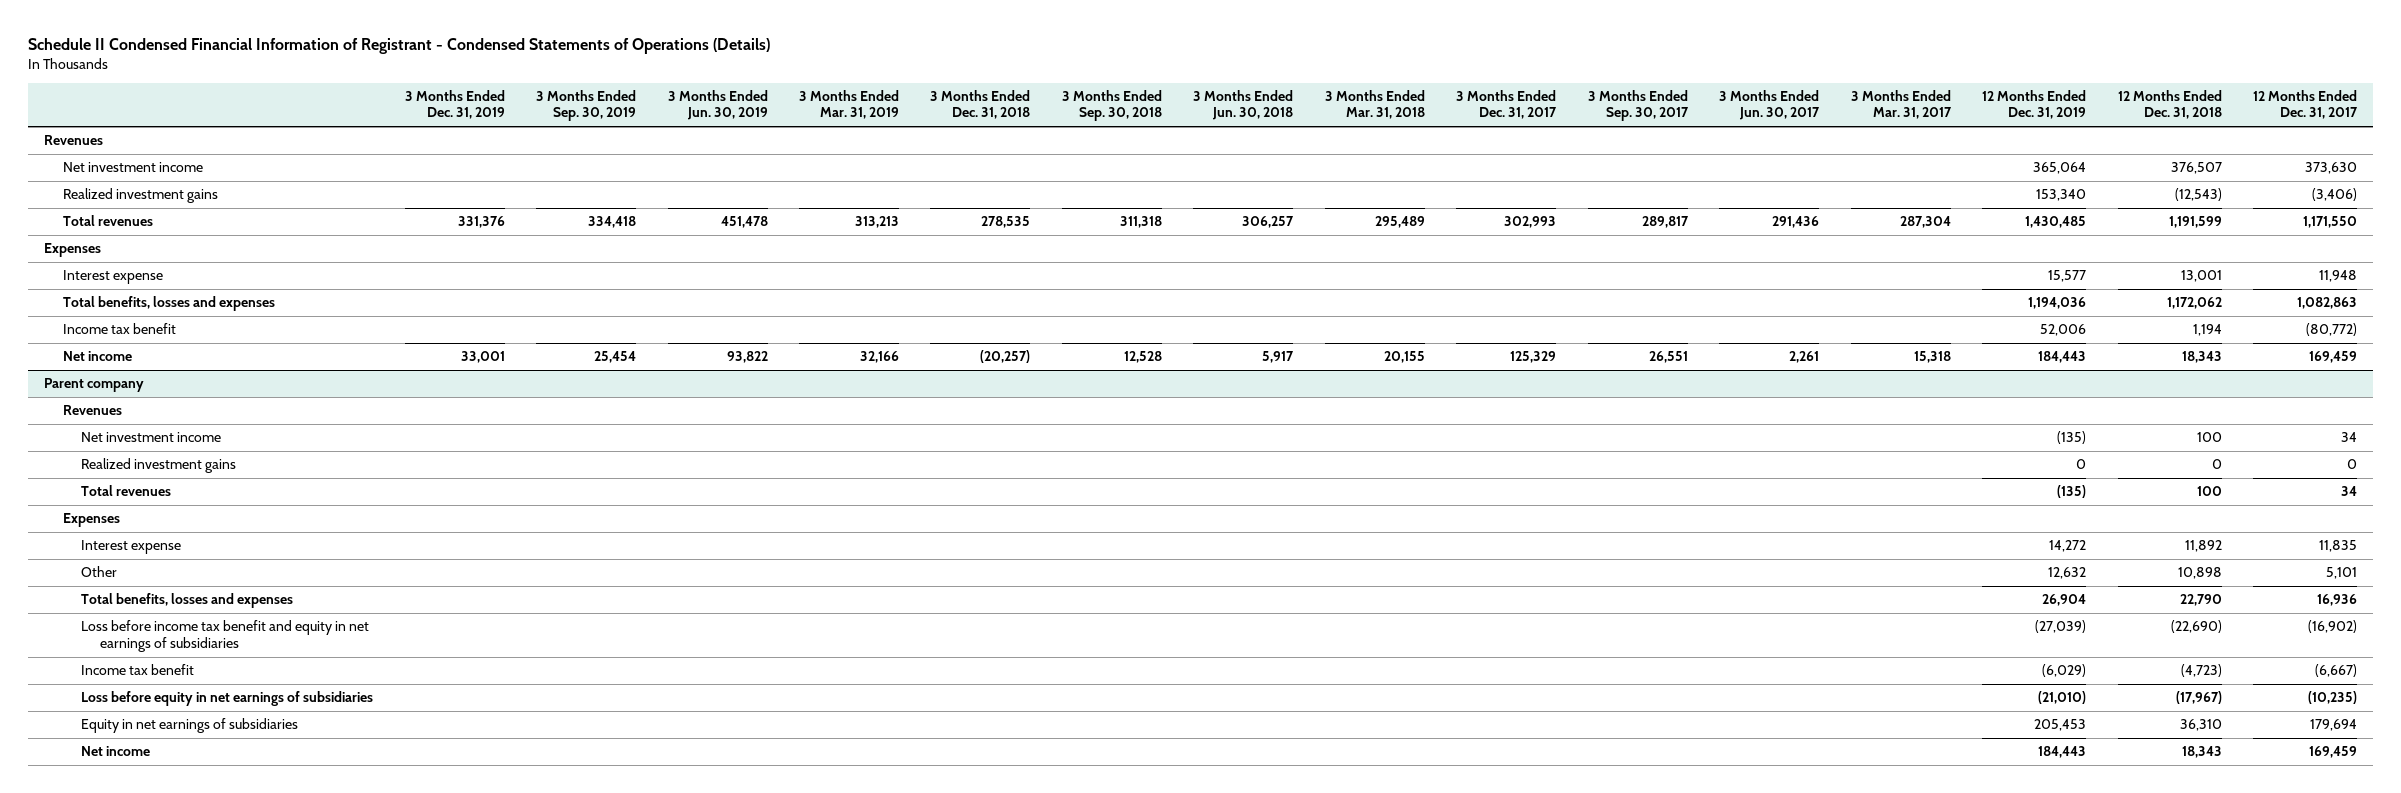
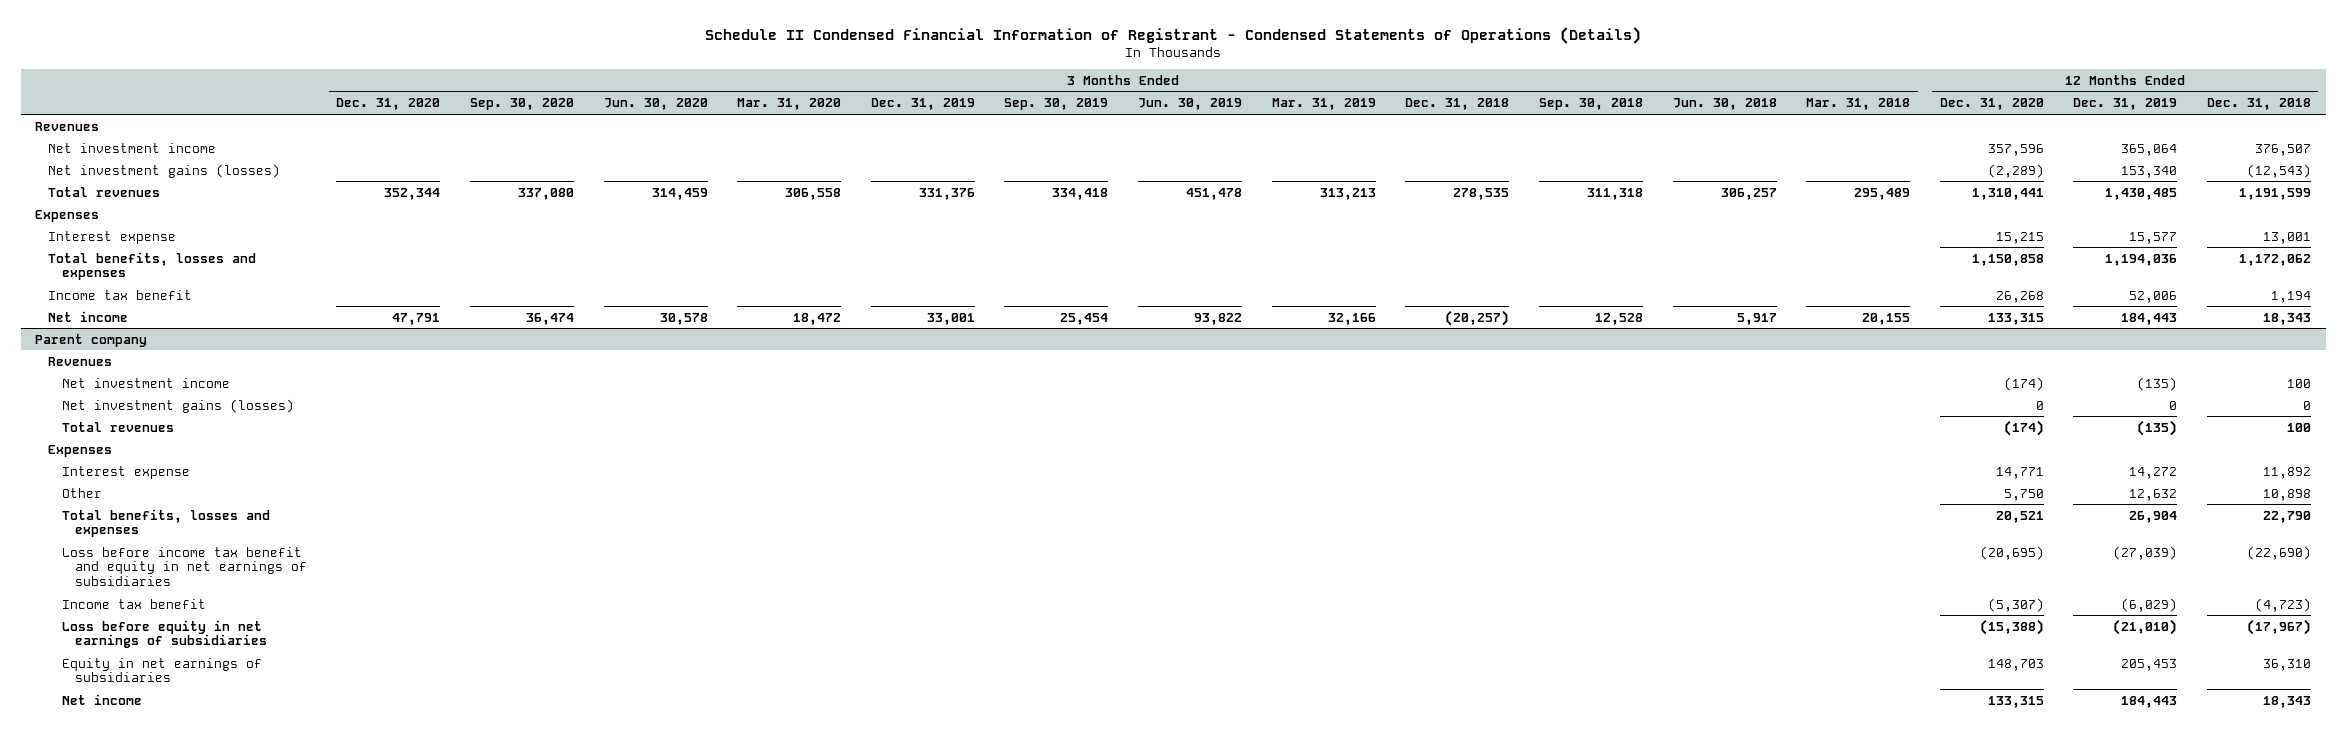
[1456,89,1558,120] 3 Months Ended Dec. 31, 2017 -> none
[1587,89,1689,122] 3 Months Ended Sep. 30, 2017 -> none
[1719,89,1821,121] 3 Months Ended Jun. 30, 2017 -> none
[1850,89,1952,120] 3 Months Ended Mar. 31, 2017 -> none
[2253,89,2359,120] 12 Months Ended Dec. 31, 2017 -> none
none -> [336,98,441,111] Dec. 31, 2020
none -> [469,98,574,111] Sep. 30, 2020
none -> [603,98,708,111] Jun. 30, 2020
none -> [737,98,842,111] Mar. 31, 2020
none -> [1939,98,2044,111] Dec. 31, 2020
[62,188,218,204] Realized investment gains -> [48,163,281,178] Net investment gains (losses)
[81,458,237,474] Realized investment gains -> [61,398,294,413] Net investment gains (losses)

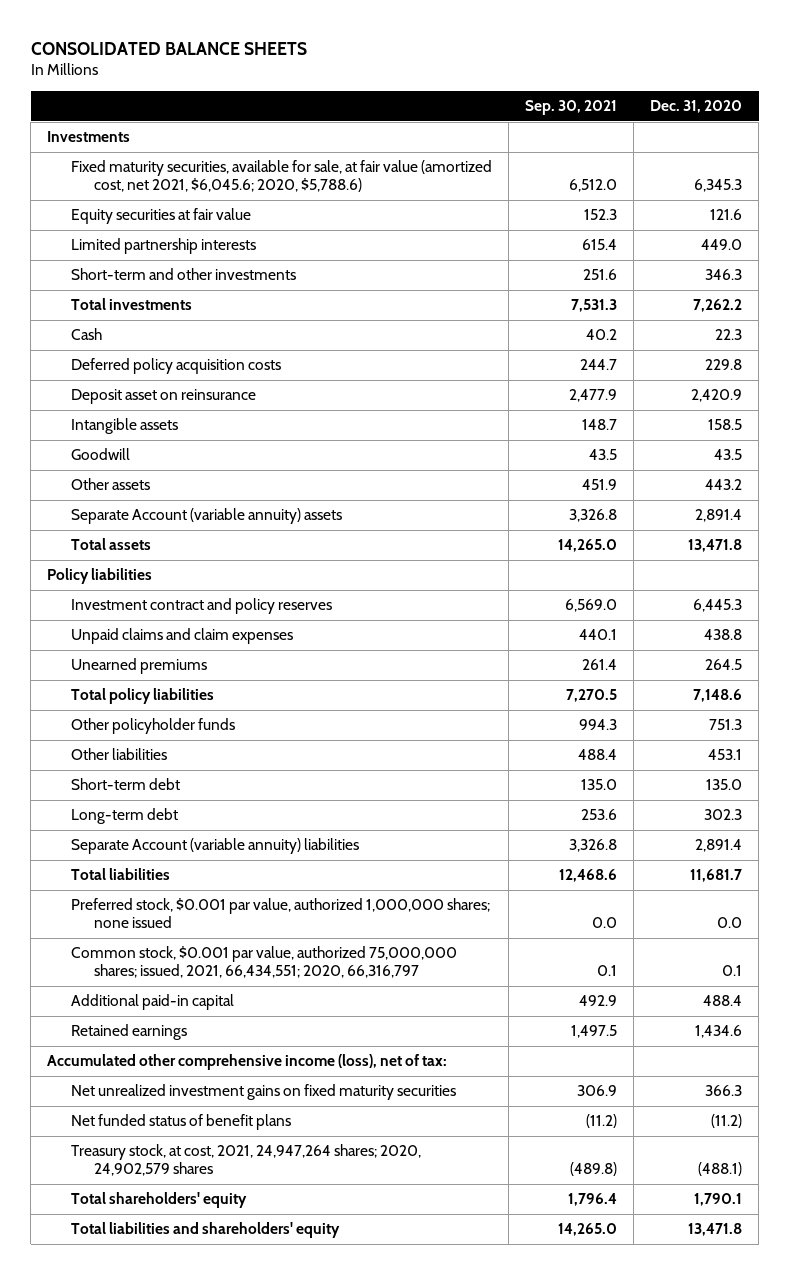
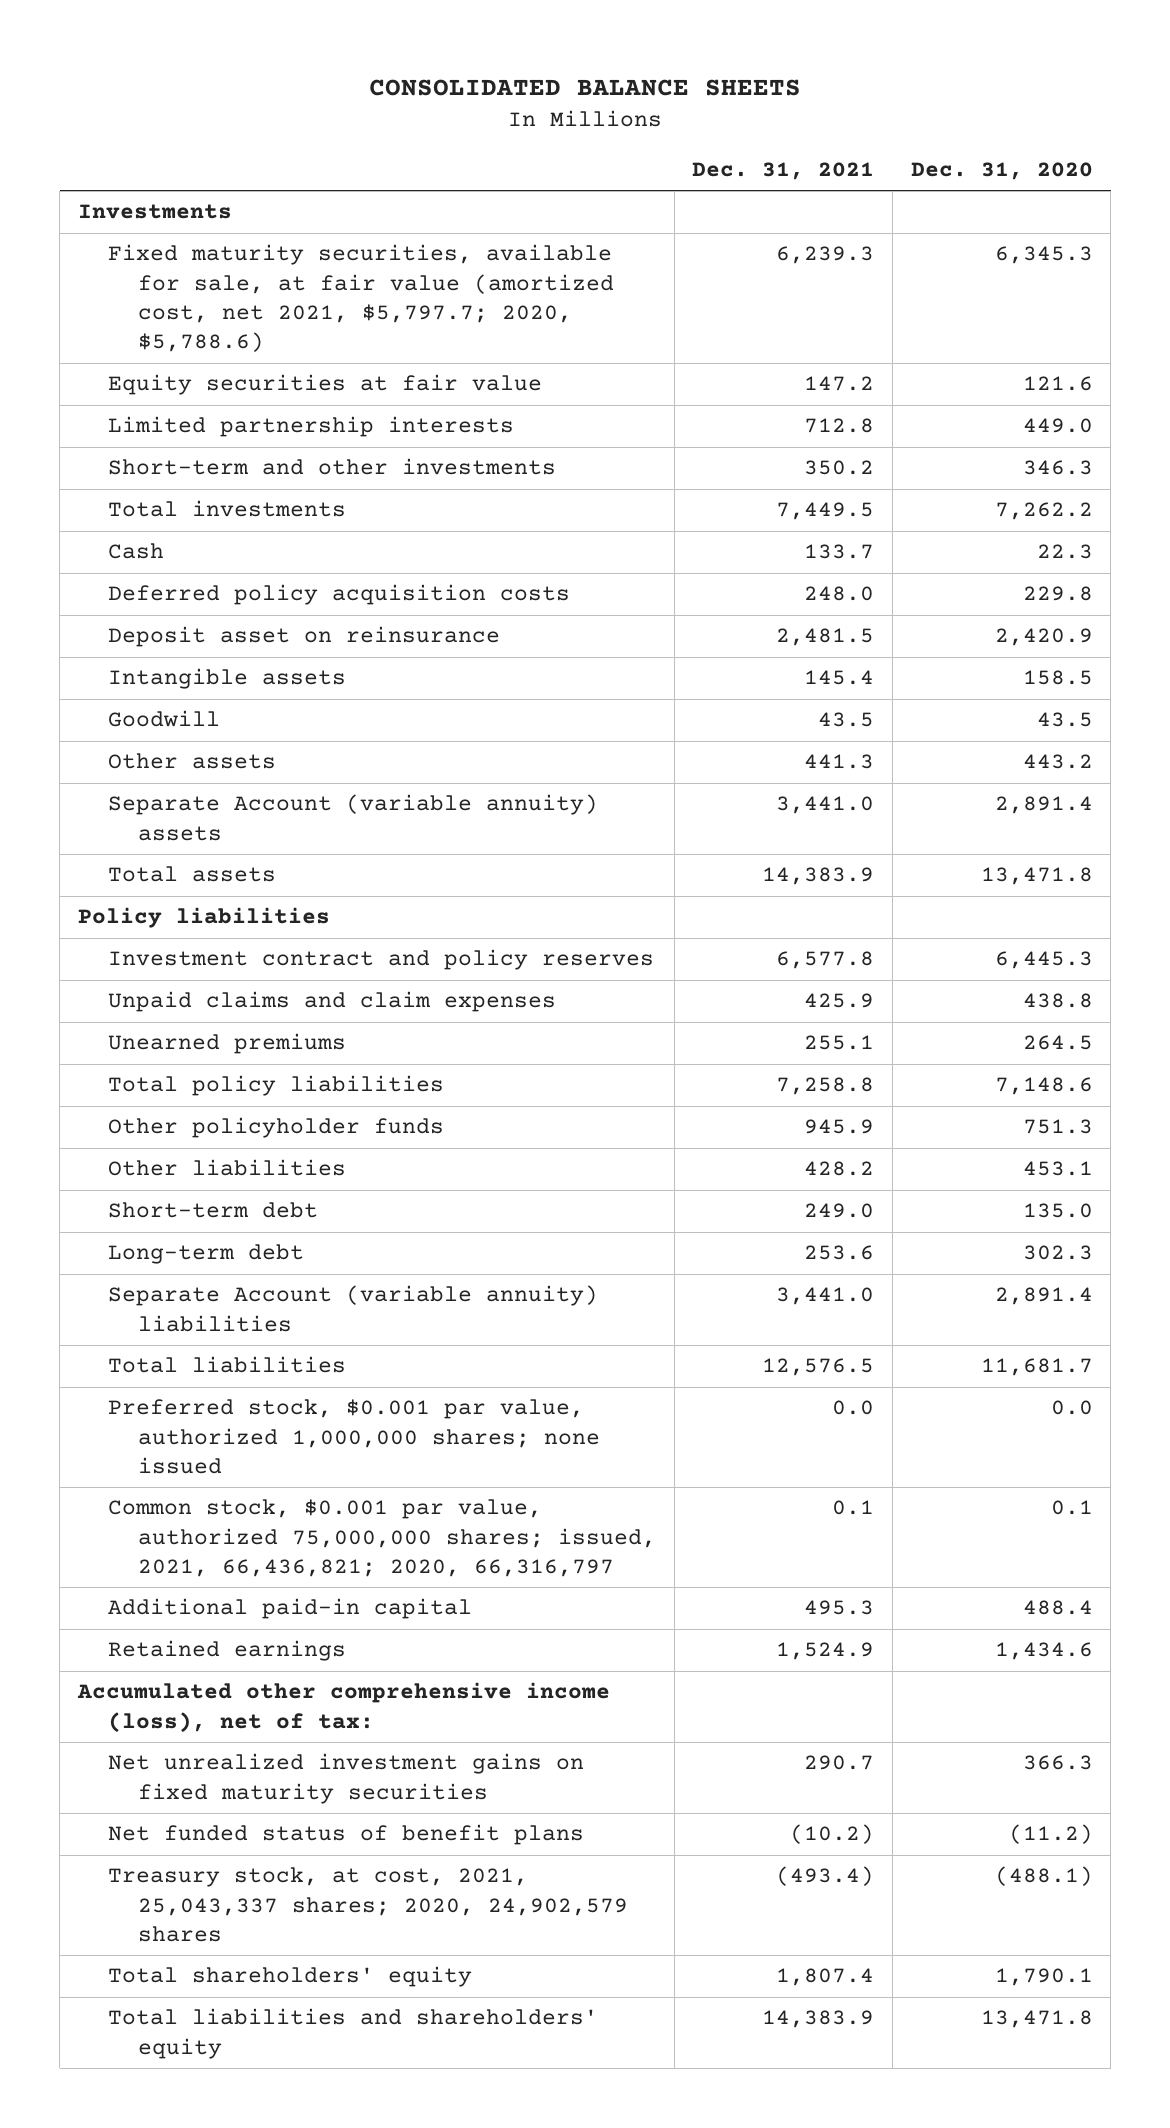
[524,100,617,116] Sep. 30, 2021 -> none
none -> [692,162,875,181] Dec. 31, 2021
[70,160,492,193] Fixed maturity securities, available for sale, at fair value (amortized cost, net 2021, $6,045.6; 2020, $5,788.6) -> [107,244,615,353] Fixed maturity securities, available for sale, at fair value (amortized cost, net 2021, $5,797.7; 2020, $5,788.6)
[70,946,457,979] Common stock, $0.001 par value, authorized 75,000,000 shares; issued, 2021, 66,434,551; 2020, 66,316,797 -> [107,1499,657,1578] Common stock, $0.001 par value, authorized 75,000,000 shares; issued, 2021, 66,436,821; 2020, 66,316,797
[70,1144,421,1177] Treasury stock, at cost, 2021, 24,947,264 shares; 2020, 24,902,579 shares -> [107,1867,629,1943] Treasury stock, at cost, 2021, 25,043,337 shares; 2020, 24,902,579 shares

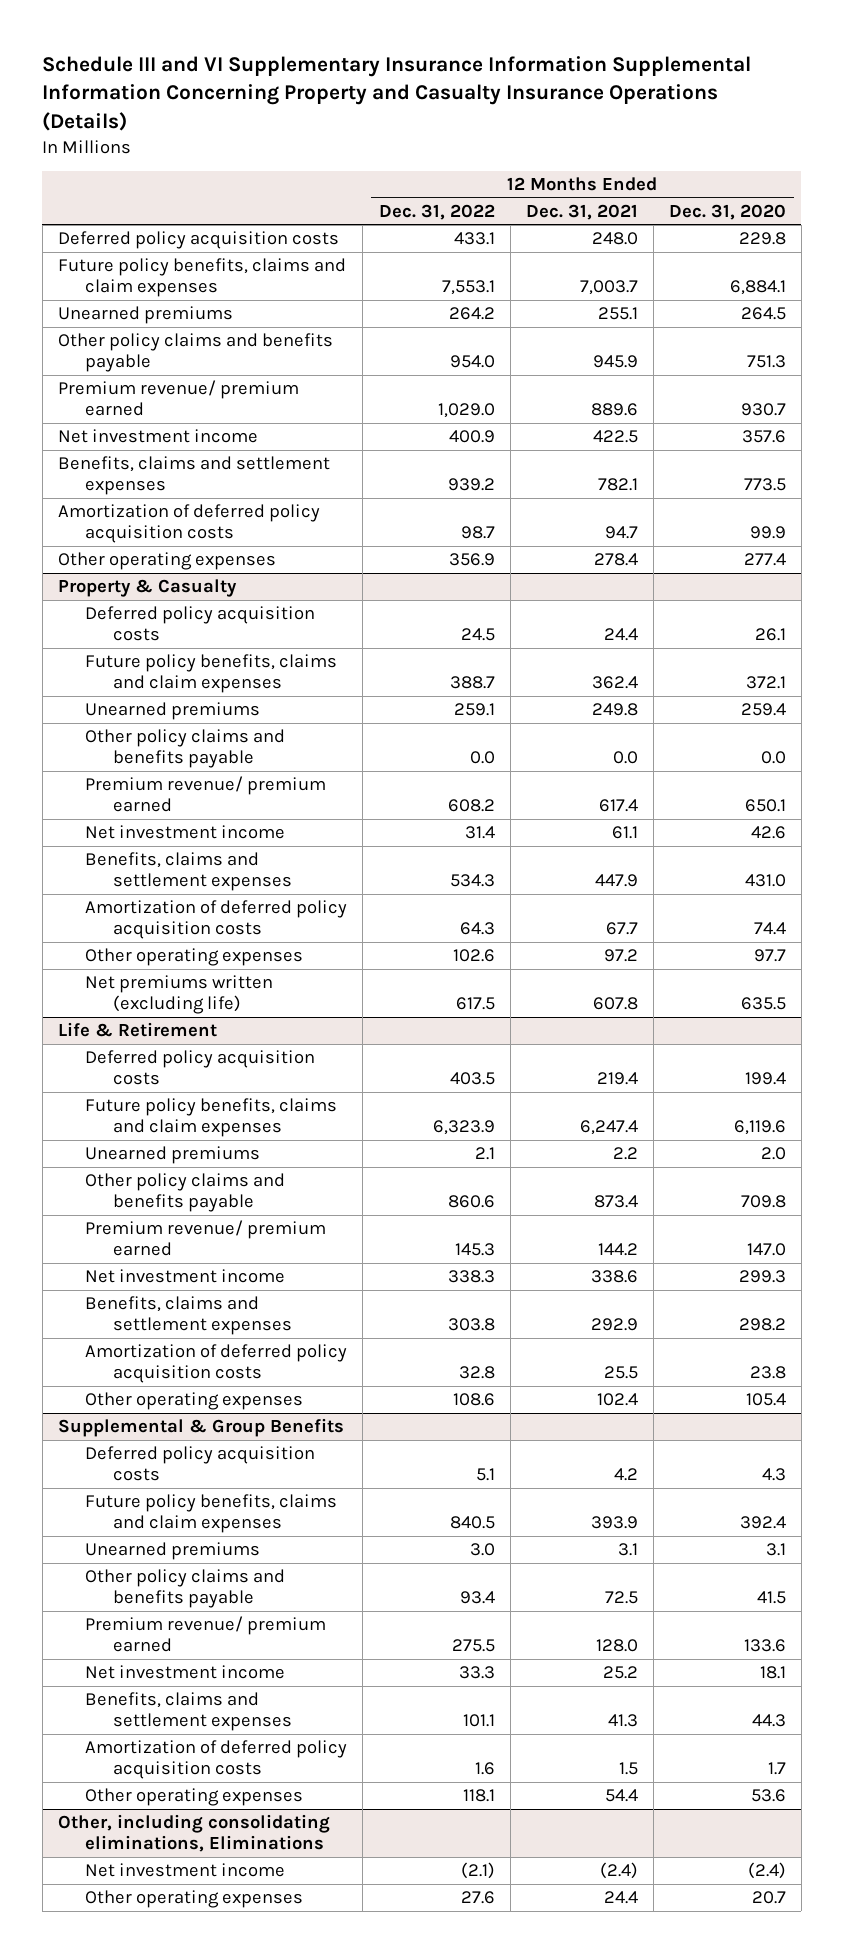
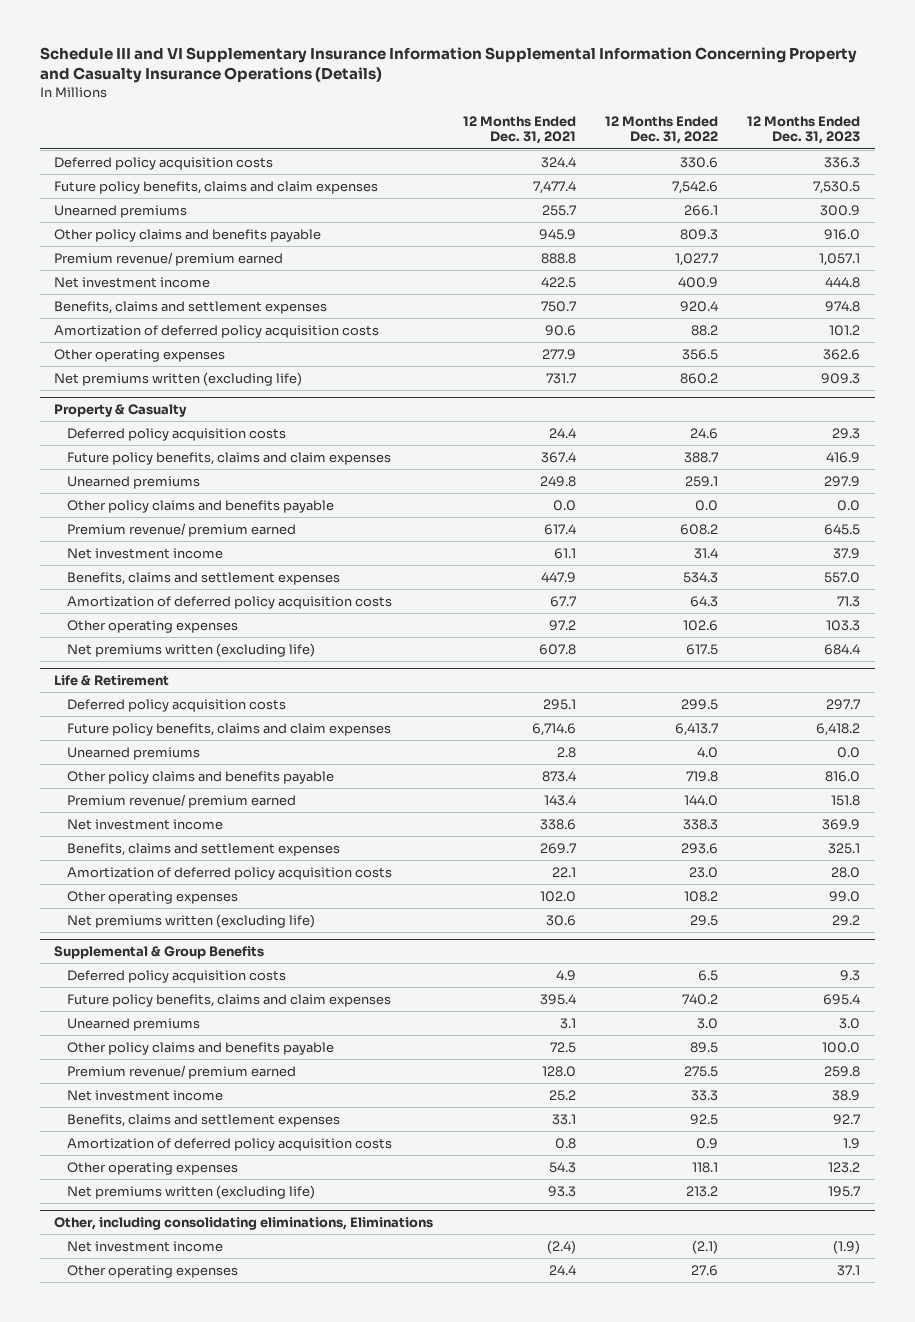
[668,203,786,220] Dec. 31, 2020 -> none
none -> [747,116,861,145] 12 Months Ended Dec. 31, 2023
[453,232,495,246] 433.1 -> [680,156,719,168] 330.6
[591,232,638,246] 248.0 -> [540,156,576,168] 324.4
[441,280,495,296] 7,553.1 -> [672,180,719,194] 7,542.6
[579,280,638,296] 7,003.7 -> [532,180,576,194] 7,477.4
[448,307,495,321] 264.2 -> [684,204,719,216] 266.1
[597,307,638,321] 255.1 -> [541,204,576,216] 255.7
[449,355,495,369] 954.0 -> [680,228,719,240] 809.3
[437,403,495,419] 1,029.0 -> [675,252,719,266] 1,027.7
[590,403,638,417] 889.6 -> [540,252,576,264] 888.8
[447,478,495,492] 939.2 -> [680,300,719,312] 920.4
[597,478,638,492] 782.1 -> [540,300,576,312] 750.7
[460,526,495,540] 98.7 -> [691,324,719,336] 88.2
[604,526,638,540] 94.7 -> [544,324,576,336] 90.6
[448,553,495,567] 356.9 -> [682,348,719,360] 356.5
[593,553,638,567] 278.4 -> [541,348,576,360] 277.9
none -> [54,371,303,386] Net premiums written (excluding life)
[460,628,495,642] 24.5 -> [690,427,719,439] 24.6
[591,676,638,690] 362.4 -> [540,451,576,463] 367.4
[449,1072,495,1086] 403.5 -> [681,698,719,710] 299.5
[596,1072,638,1086] 219.4 -> [542,698,576,710] 295.1
[432,1120,495,1136] 6,323.9 -> [675,722,719,736] 6,413.7
[579,1120,638,1136] 6,247.4 -> [531,722,576,736] 6,714.6
[474,1147,495,1161] 2.1 -> [697,746,719,758] 4.0
[612,1147,638,1161] 2.2 -> [556,746,576,758] 2.8
[447,1195,495,1209] 860.6 -> [686,770,719,782] 719.8
[454,1243,495,1257] 145.3 -> [684,794,719,806] 144.0
[597,1243,638,1257] 144.2 -> [543,794,576,806] 143.4
[447,1318,495,1332] 303.8 -> [681,842,719,854] 293.6
[590,1318,638,1332] 292.9 -> [539,842,576,854] 269.7
[458,1366,495,1380] 32.8 -> [689,866,719,878] 23.0
[603,1366,638,1380] 25.5 -> [551,866,576,877] 22.1
[452,1393,495,1407] 108.6 -> [684,890,719,902] 108.2
[596,1393,638,1407] 102.4 -> [539,890,576,902] 102.0
none -> [66,913,315,928] Net premiums written (excluding life)
[475,1468,495,1482] 5.1 -> [698,969,719,981] 6.5
[613,1468,638,1482] 4.2 -> [555,969,576,981] 4.9
[449,1516,495,1530] 840.5 -> [682,993,719,1005] 740.2
[590,1516,638,1530] 393.9 -> [539,993,576,1005] 395.4
[459,1591,495,1605] 93.4 -> [690,1041,719,1053] 89.5
[462,1714,495,1728] 101.1 -> [690,1113,719,1125] 92.5
[607,1714,638,1728] 41.3 -> [551,1113,576,1125] 33.1
[474,1762,495,1776] 1.6 -> [696,1137,719,1149] 0.9
[618,1762,638,1776] 1.5 -> [554,1137,576,1149] 0.8
[604,1789,638,1803] 54.4 -> [548,1161,576,1173] 54.3
none -> [66,1184,315,1199] Net premiums written (excluding life)

